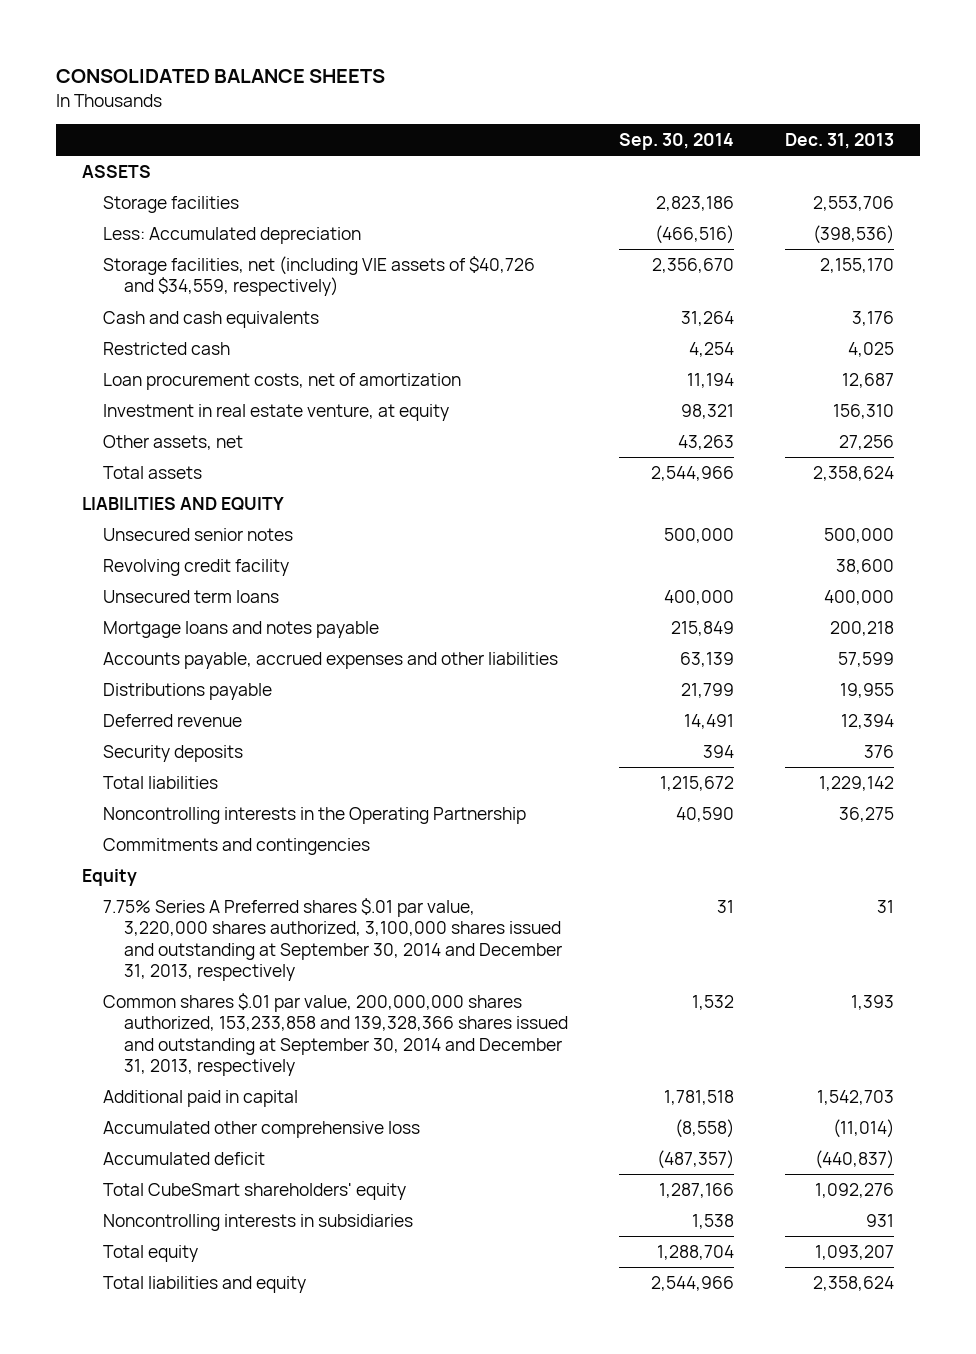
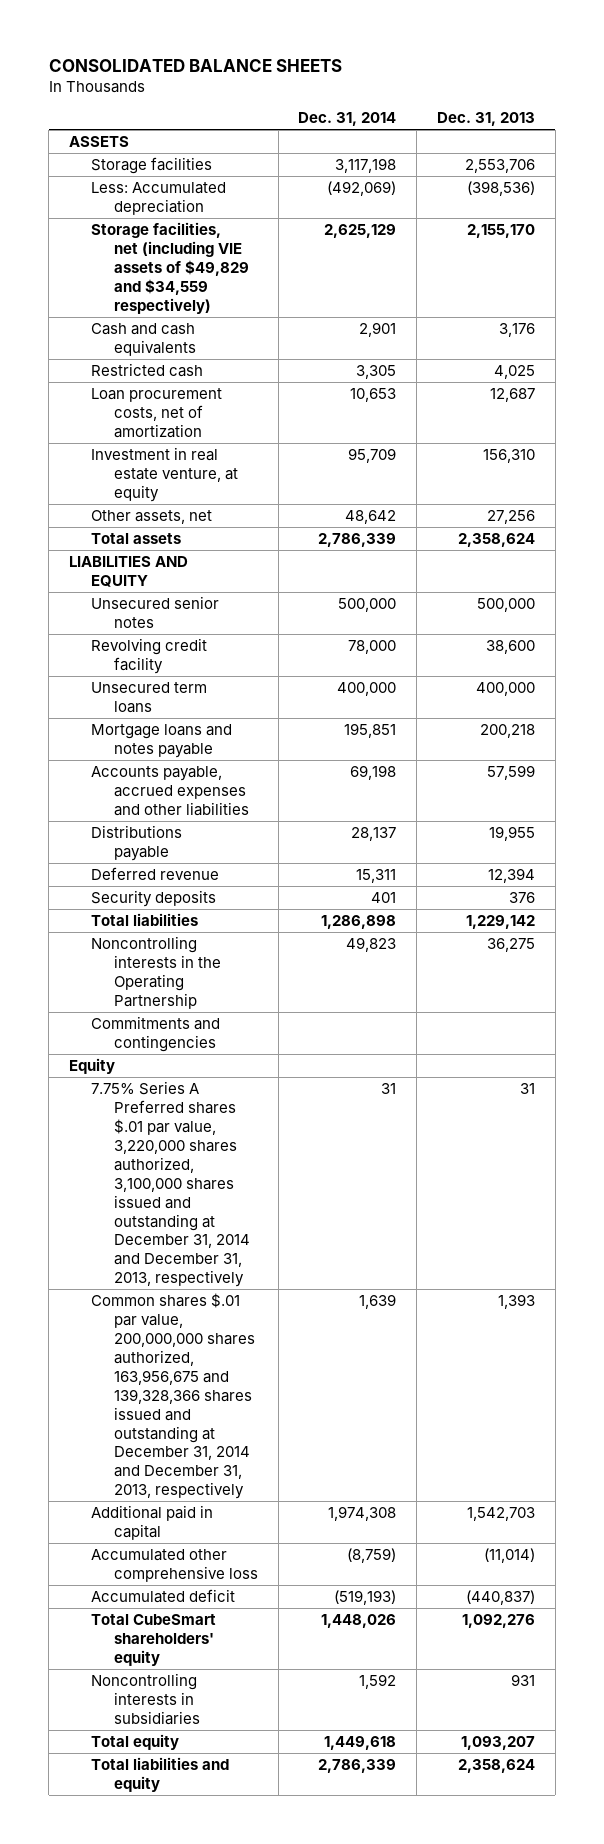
[619,133,735,151] Sep. 30, 2014 -> none
none -> [298,112,397,127] Dec. 31, 2014
[103,255,536,297] Storage facilities, net (including VIE assets of $40,726 and $34,559, respectively) -> [91,221,249,314] Storage facilities, net (including VIE assets of $49,829 and $34,559 respectively)
[103,897,563,981] 7.75% Series A Preferred shares $.01 par value, 3,220,000 shares authorized, 3,100,000 shares issued and outstanding at September 30, 2014 and December 31, 2013, respectively -> [91,1080,250,1288] 7.75% Series A Preferred shares $.01 par value, 3,220,000 shares authorized, 3,100,000 shares issued and outstanding at December 31, 2014 and December 31, 2013, respectively
[103,992,569,1076] Common shares $.01 par value, 200,000,000 shares authorized, 153,233,858 and 139,328,366 shares issued and outstanding at September 30, 2014 and December 31, 2013, respectively -> [91,1292,255,1500] Common shares $.01 par value, 200,000,000 shares authorized, 163,956,675 and 139,328,366 shares issued and outstanding at December 31, 2014 and December 31, 2013, respectively

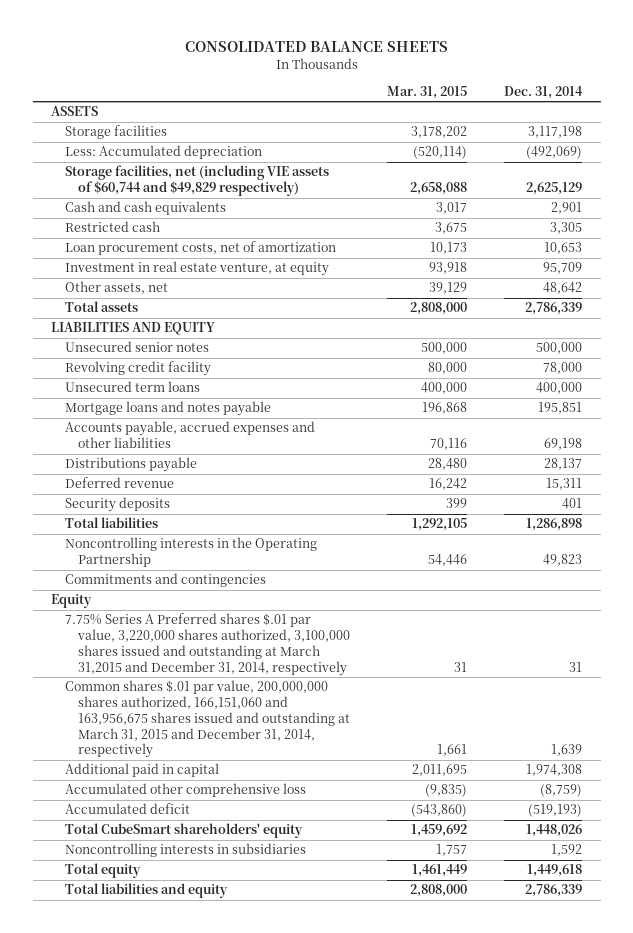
[436,112,535,127] Dec. 31, 2013 -> none
none -> [387,85,468,99] Mar. 31, 2015
[91,221,249,314] Storage facilities, net (including VIE assets of $49,829 and $34,559 respectively) -> [64,165,329,197] Storage facilities, net (including VIE assets of $60,744 and $49,829 respectively)
[91,1080,250,1288] 7.75% Series A Preferred shares $.01 par value, 3,220,000 shares authorized, 3,100,000 shares issued and outstanding at December 31, 2014 and December 31, 2013, respectively -> [64,613,351,676] 7.75% Series A Preferred shares $.01 par value, 3,220,000 shares authorized, 3,100,000 shares issued and outstanding at March 31,2015 and December 31, 2014, respectively
[91,1292,255,1500] Common shares $.01 par value, 200,000,000 shares authorized, 163,956,675 and 139,328,366 shares issued and outstanding at December 31, 2014 and December 31, 2013, respectively -> [64,680,351,759] Common shares $.01 par value, 200,000,000 shares authorized, 166,151,060 and 163,956,675 shares issued and outstanding at March 31, 2015 and December 31, 2014, respectively

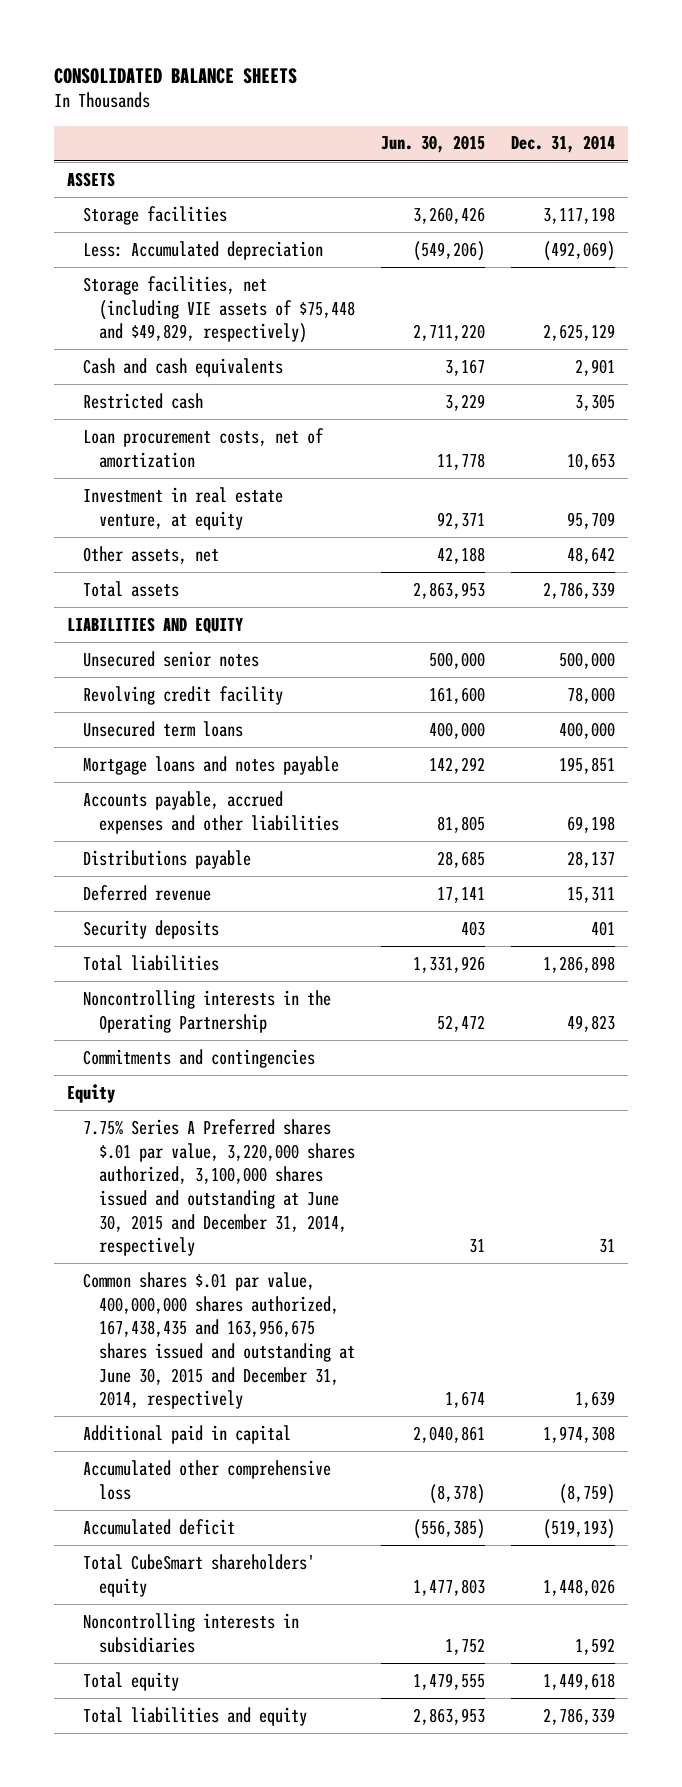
[387,85,468,99] Mar. 31, 2015 -> none
none -> [380,135,485,154] Jun. 30, 2015
[64,165,329,197] Storage facilities, net (including VIE assets of $60,744 and $49,829 respectively) -> [82,275,355,344] Storage facilities, net (including VIE assets of $75,448 and $49,829, respectively)
[64,613,351,676] 7.75% Series A Preferred shares $.01 par value, 3,220,000 shares authorized, 3,100,000 shares issued and outstanding at March 31,2015 and December 31, 2014, respectively -> [82,1118,355,1257] 7.75% Series A Preferred shares $.01 par value, 3,220,000 shares authorized, 3,100,000 shares issued and outstanding at June 30, 2015 and December 31, 2014, respectively
[64,680,351,759] Common shares $.01 par value, 200,000,000 shares authorized, 166,151,060 and 163,956,675 shares issued and outstanding at March 31, 2015 and December 31, 2014, respectively -> [82,1271,355,1410] Common shares $.01 par value, 400,000,000 shares authorized, 167,438,435 and 163,956,675 shares issued and outstanding at June 30, 2015 and December 31, 2014, respectively

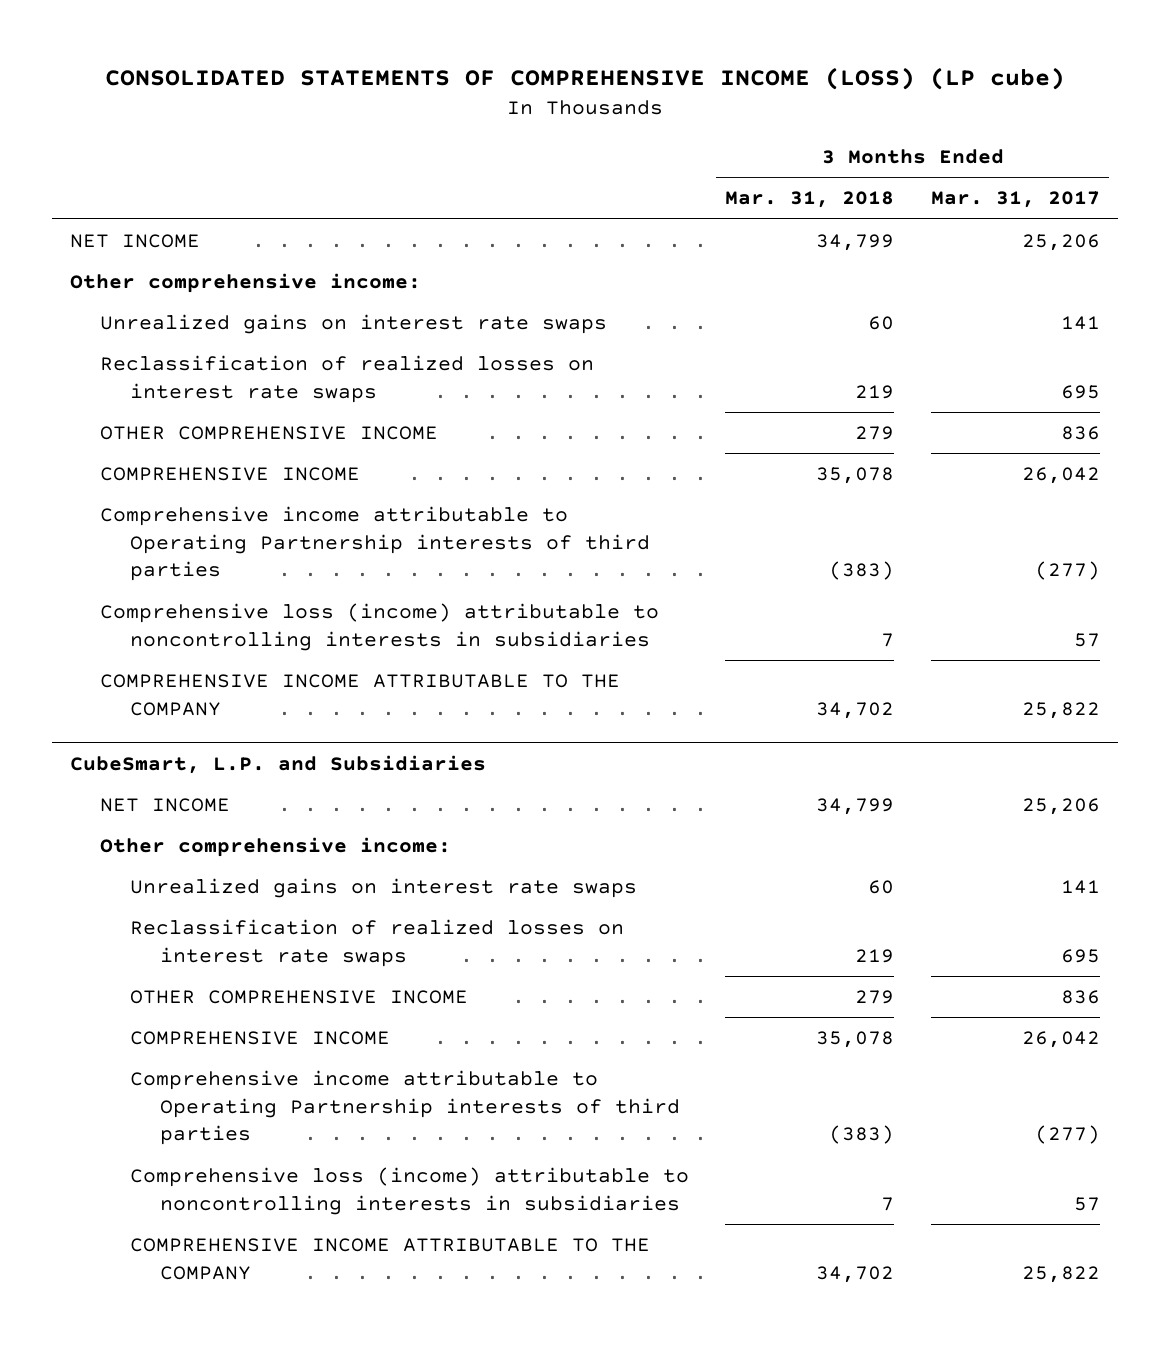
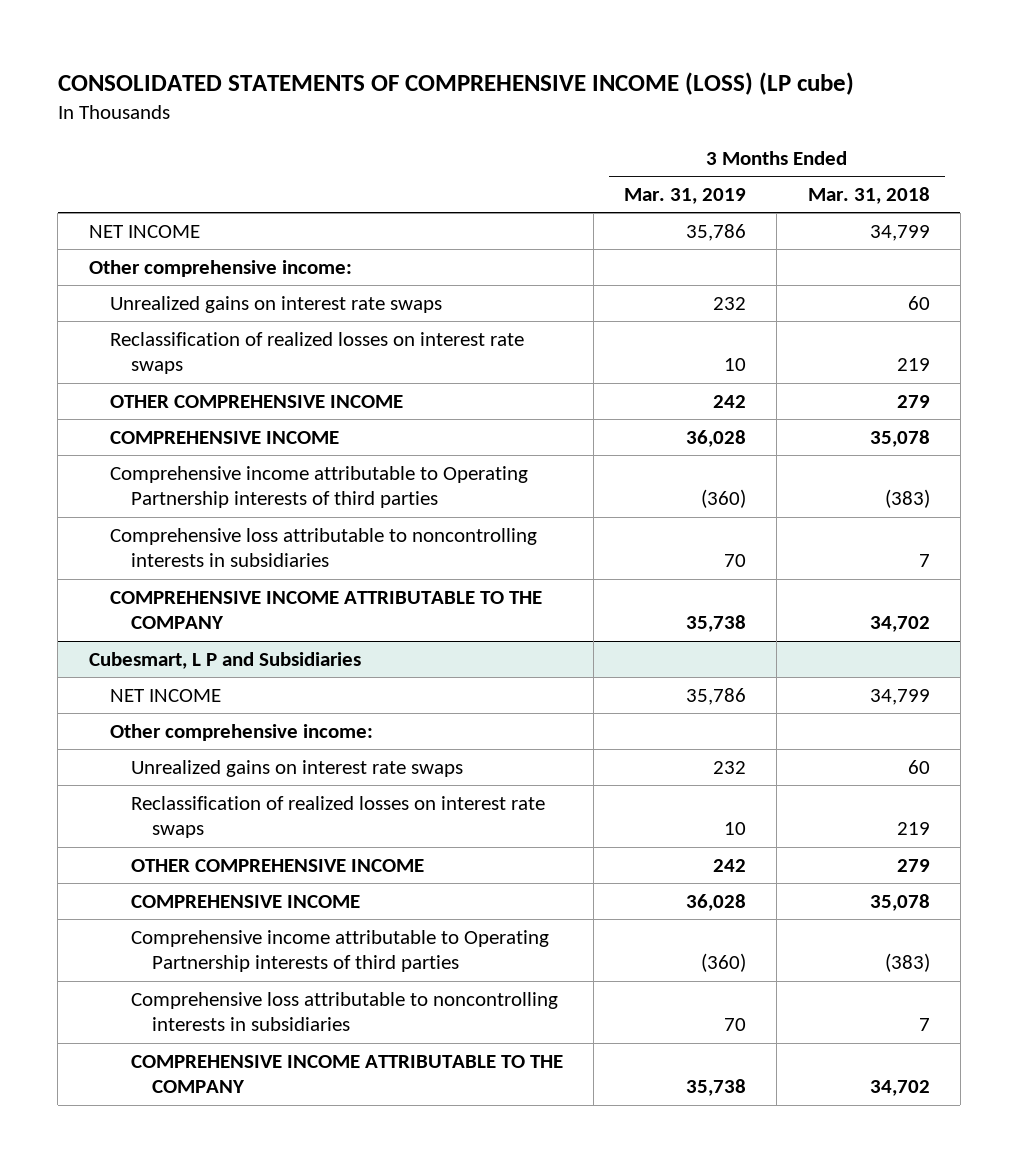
[930,191,1100,209] Mar. 31, 2017 -> none
none -> [624,188,747,205] Mar. 31, 2019
[99,603,659,651] Comprehensive loss (income) attributable to noncontrolling interests in subsidiaries -> [109,527,537,568] Comprehensive loss attributable to noncontrolling interests in subsidiaries
[69,754,486,774] CubeSmart, L.P. and Subsidiaries -> [88,651,361,669] Cubesmart, L P and Subsidiaries
[129,1167,689,1215] Comprehensive loss (income) attributable to noncontrolling interests in subsidiaries -> [130,991,558,1032] Comprehensive loss attributable to noncontrolling interests in subsidiaries

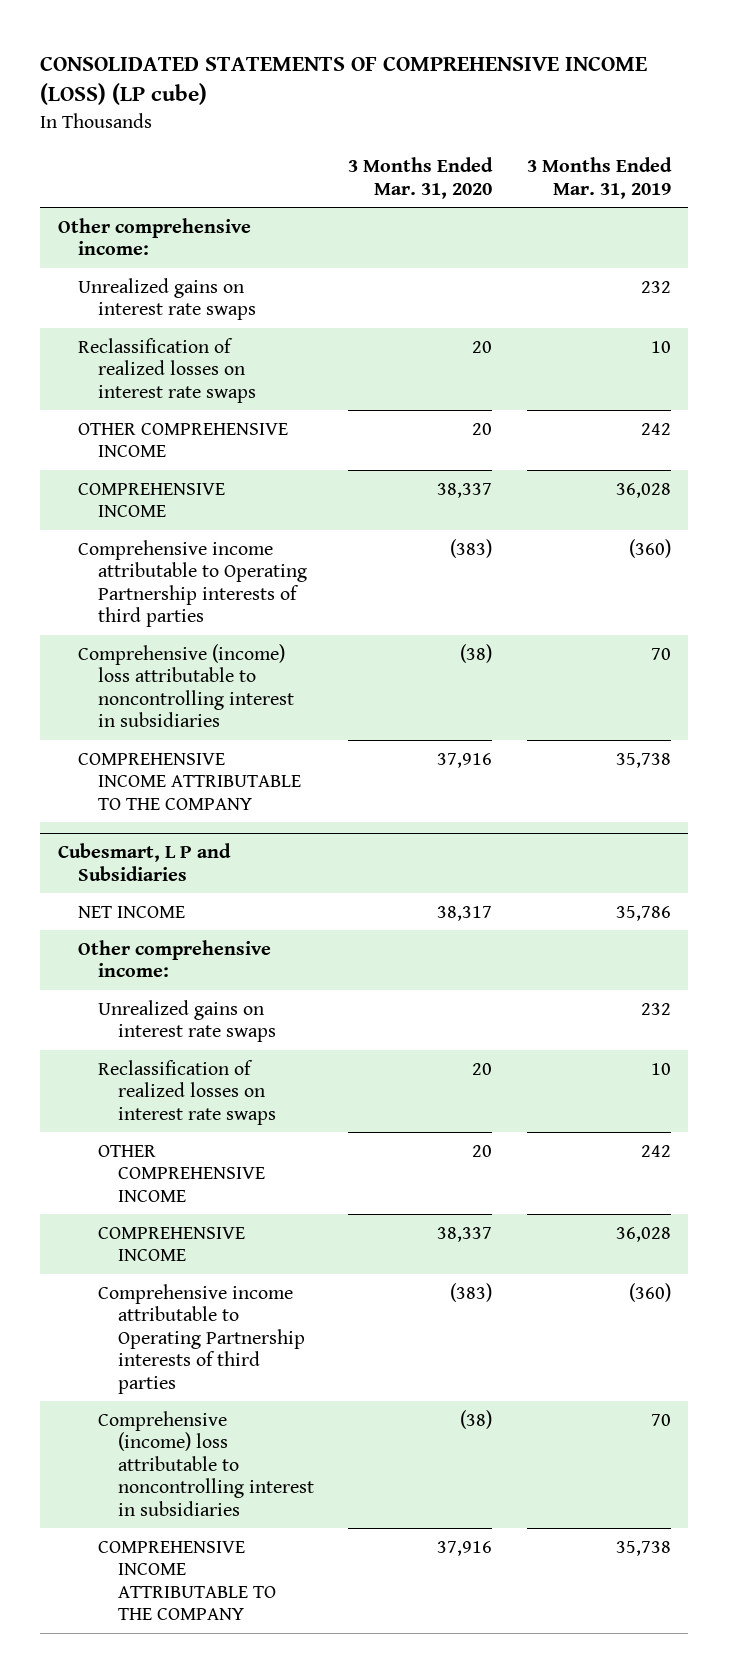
[807,187,930,205] Mar. 31, 2018 -> none
none -> [348,157,494,199] 3 Months Ended Mar. 31, 2020
[88,224,200,238] NET INCOME -> none
[109,527,537,568] Comprehensive loss attributable to noncontrolling interests in subsidiaries -> [77,643,294,728] Comprehensive (income) loss attributable to noncontrolling interest in subsidiaries
[130,991,558,1032] Comprehensive loss attributable to noncontrolling interests in subsidiaries -> [97,1410,315,1516] Comprehensive (income) loss attributable to noncontrolling interest in subsidiaries

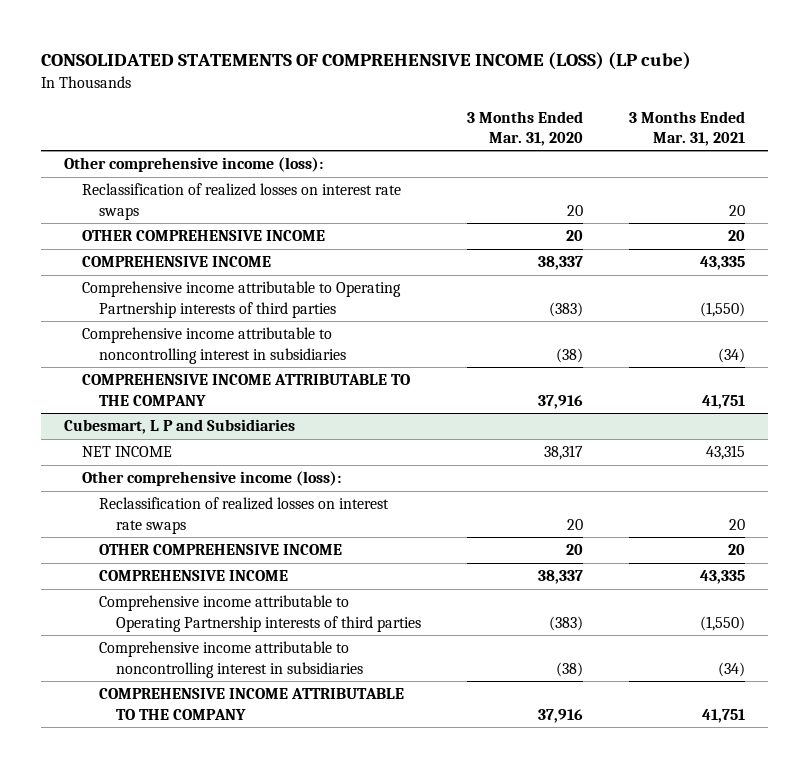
[526,157,672,199] 3 Months Ended Mar. 31, 2019 -> none
none -> [629,110,746,146] 3 Months Ended Mar. 31, 2021
[77,277,256,321] Unrealized gains on interest rate swaps -> none
[57,217,251,256] Other comprehensive income: -> [64,157,324,173] Other comprehensive income (loss):
[77,643,294,728] Comprehensive (income) loss attributable to noncontrolling interest in subsidiaries -> [81,327,346,364] Comprehensive income attributable to noncontrolling interest in subsidiaries
[97,999,277,1043] Unrealized gains on interest rate swaps -> none
[77,939,271,978] Other comprehensive income: -> [81,471,341,487] Other comprehensive income (loss):
[97,1410,315,1516] Comprehensive (income) loss attributable to noncontrolling interest in subsidiaries -> [98,641,364,678] Comprehensive income attributable to noncontrolling interest in subsidiaries

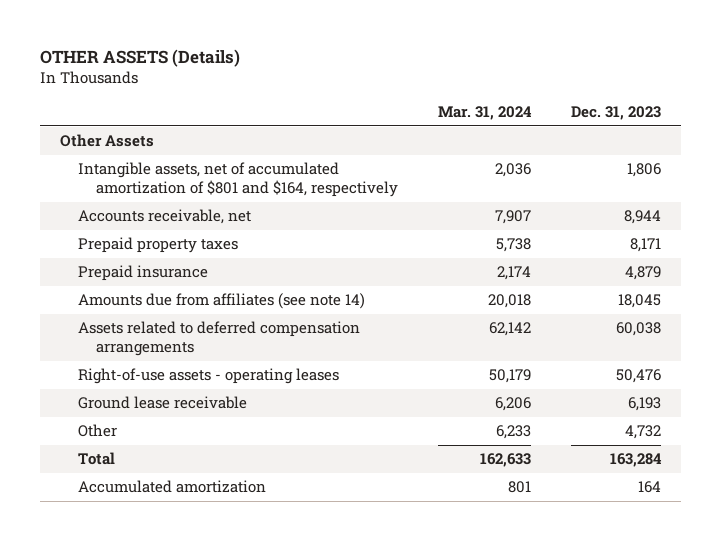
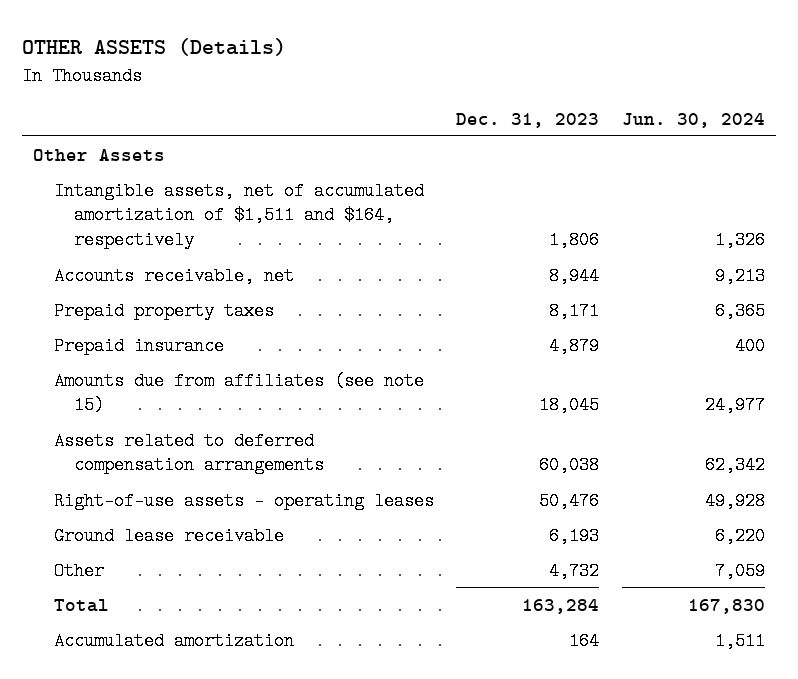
[438,105,533,120] Mar. 31, 2024 -> none
none -> [621,112,765,128] Jun. 30, 2024
[77,162,398,198] Intangible assets, net of accumulated amortization of $801 and $164, respectively -> [53,181,424,250] Intangible assets, net of accumulated amortization of $1,511 and $164, respectively
[77,293,365,310] Amounts due from affiliates (see note 14) -> [53,371,424,415] Amounts due from affiliates (see note 15)

